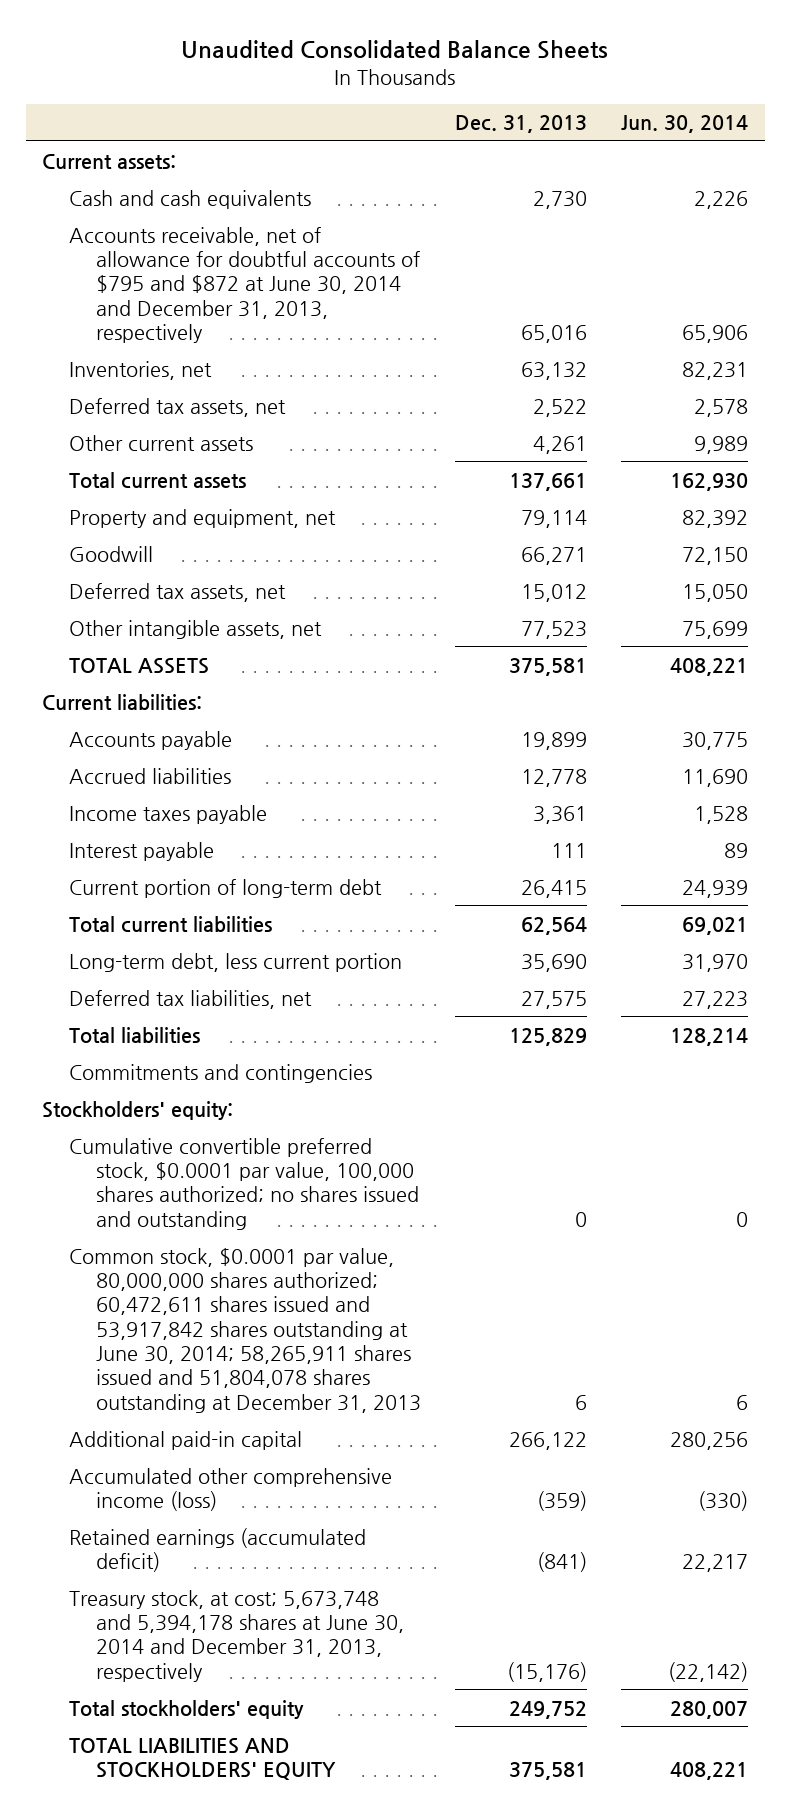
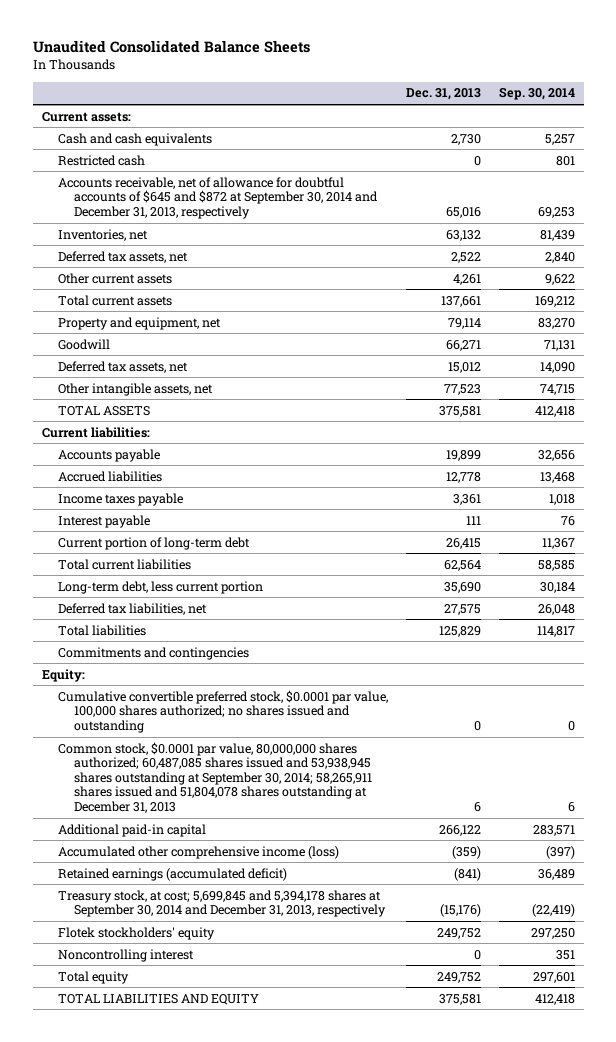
[621,115,749,134] Jun. 30, 2014 -> none
none -> [498,87,575,101] Sep. 30, 2014
none -> [57,154,145,166] Restricted cash
[69,226,421,343] Accounts receivable, net of allowance for doubtful accounts of $795 and $872 at June 30, 2014 and December 31, 2013, respectively -> [57,176,378,219] Accounts receivable, net of allowance for doubtful accounts of $645 and $872 at September 30, 2014 and December 31, 2013, respectively
[42,1100,234,1120] Stockholders' equity: -> [41,668,85,682] Equity:
[69,1247,422,1413] Common stock, $0.0001 par value, 80,000,000 shares authorized; 60,472,611 shares issued and 53,917,842 shares outstanding at June 30, 2014; 58,265,911 shares issued and 51,804,078 shares outstanding at December 31, 2013 -> [57,741,372,813] Common stock, $0.0001 par value, 80,000,000 shares authorized; 60,487,085 shares issued and 53,938,945 shares outstanding at September 30, 2014; 58,265,911 shares issued and 51,804,078 shares outstanding at December 31, 2013
[69,1589,405,1682] Treasury stock, at cost; 5,673,748 and 5,394,178 shares at June 30, 2014 and December 31, 2013, respectively -> [57,889,386,918] Treasury stock, at cost; 5,699,845 and 5,394,178 shares at September 30, 2014 and December 31, 2013, respectively
[69,1699,305,1719] Total stockholders' equity -> [57,926,215,940] Flotek stockholders' equity
none -> [57,948,194,962] Noncontrolling interest
none -> [57,970,129,984] Total equity
[69,1737,337,1780] TOTAL LIABILITIES AND STOCKHOLDERS' EQUITY -> [57,993,259,1005] TOTAL LIABILITIES AND EQUITY

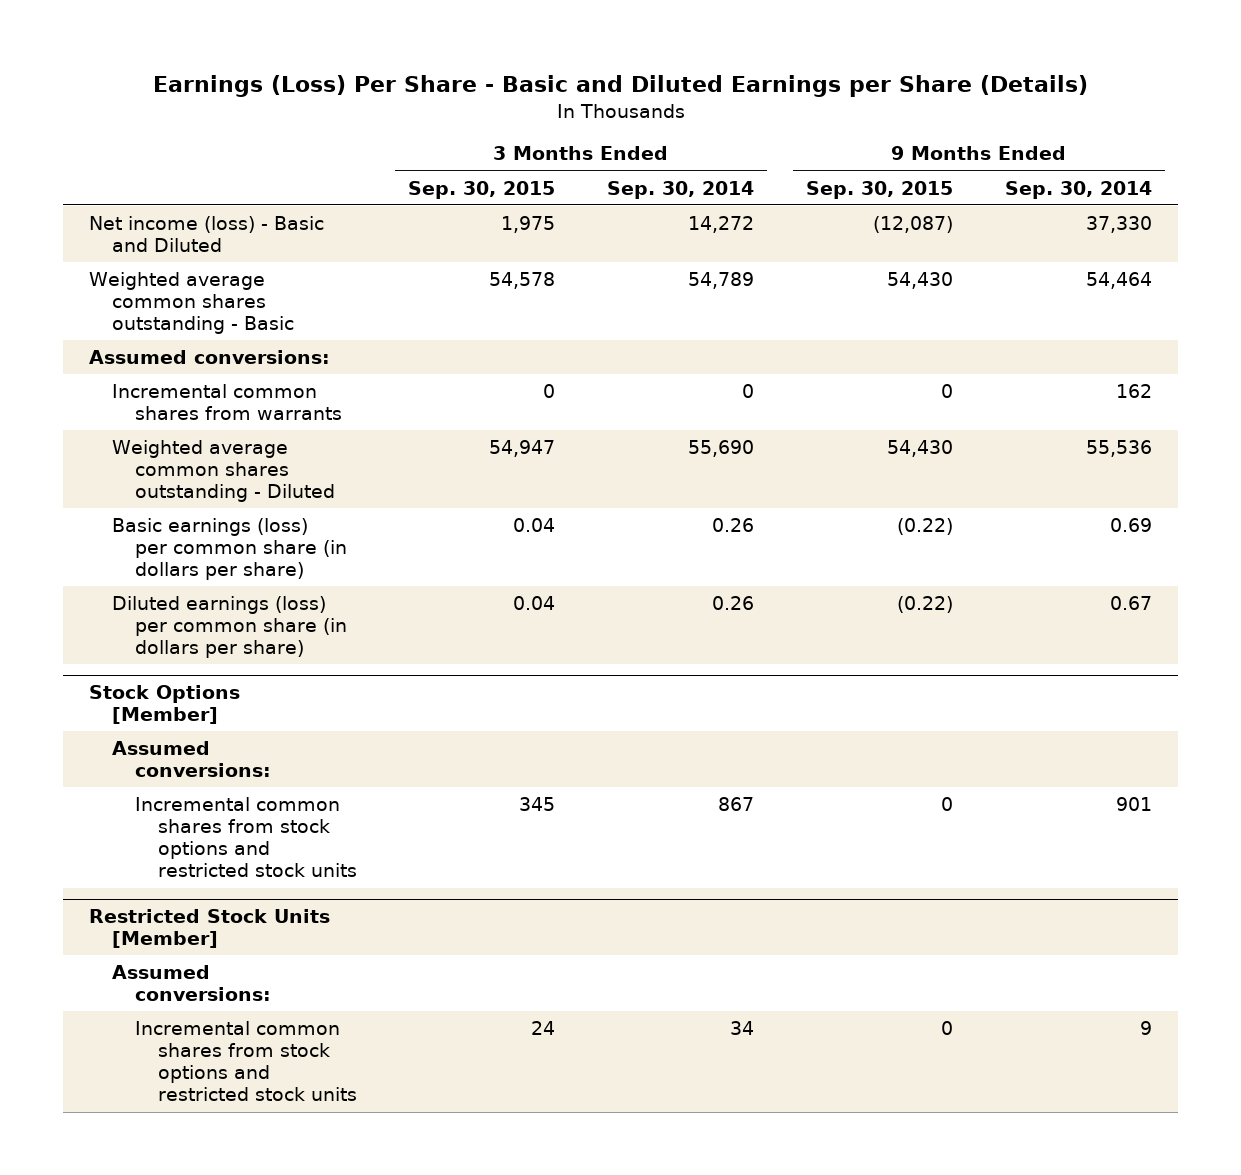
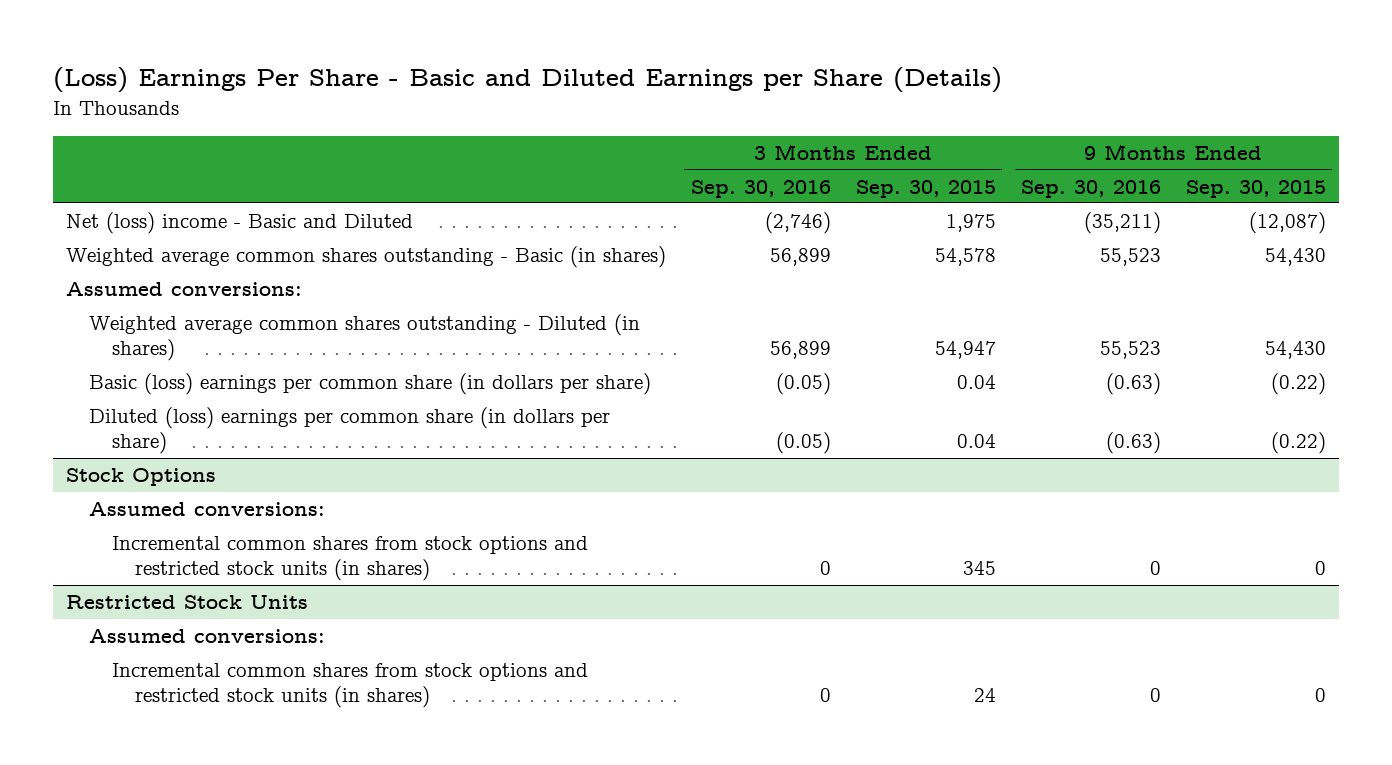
[152,75,1088,98] Earnings (Loss) Per Share - Basic and Diluted Earnings per Share (Details) -> [53,66,1003,93] (Loss) Earnings Per Share - Basic and Diluted Earnings per Share (Details)
[607,180,755,199] Sep. 30, 2014 -> none
[1005,180,1153,199] Sep. 30, 2014 -> none
none -> [690,179,831,198] Sep. 30, 2016
none -> [1020,179,1161,198] Sep. 30, 2016
[89,215,325,253] Net income (loss) - Basic and Diluted -> [65,212,413,235] Net (loss) income - Basic and Diluted
[89,271,294,335] Weighted average common shares outstanding - Basic -> [65,246,666,269] Weighted average common shares outstanding - Basic (in shares)
[111,383,342,421] Incremental common shares from warrants -> none
[111,439,335,503] Weighted average common shares outstanding - Diluted -> [88,314,640,362] Weighted average common shares outstanding - Diluted (in shares)
[111,517,347,581] Basic earnings (loss) per common share (in dollars per share) -> [88,373,651,396] Basic (loss) earnings per common share (in dollars per share)
[111,595,347,659] Diluted earnings (loss) per common share (in dollars per share) -> [88,407,610,455] Diluted (loss) earnings per common share (in dollars per share)
[89,685,241,725] Stock Options [Member] -> [65,468,216,487] Stock Options
[134,796,357,878] Incremental common shares from stock options and restricted stock units -> [111,536,588,582] Incremental common shares from stock options and restricted stock units (in shares)
[89,909,331,949] Restricted Stock Units [Member] -> [65,595,308,610] Restricted Stock Units
[134,1020,357,1102] Incremental common shares from stock options and restricted stock units -> [111,663,588,709] Incremental common shares from stock options and restricted stock units (in shares)

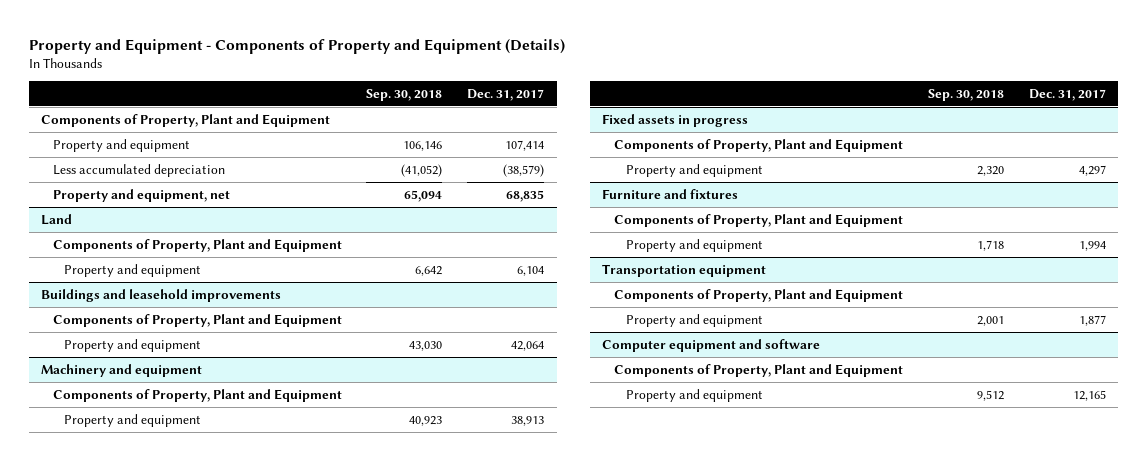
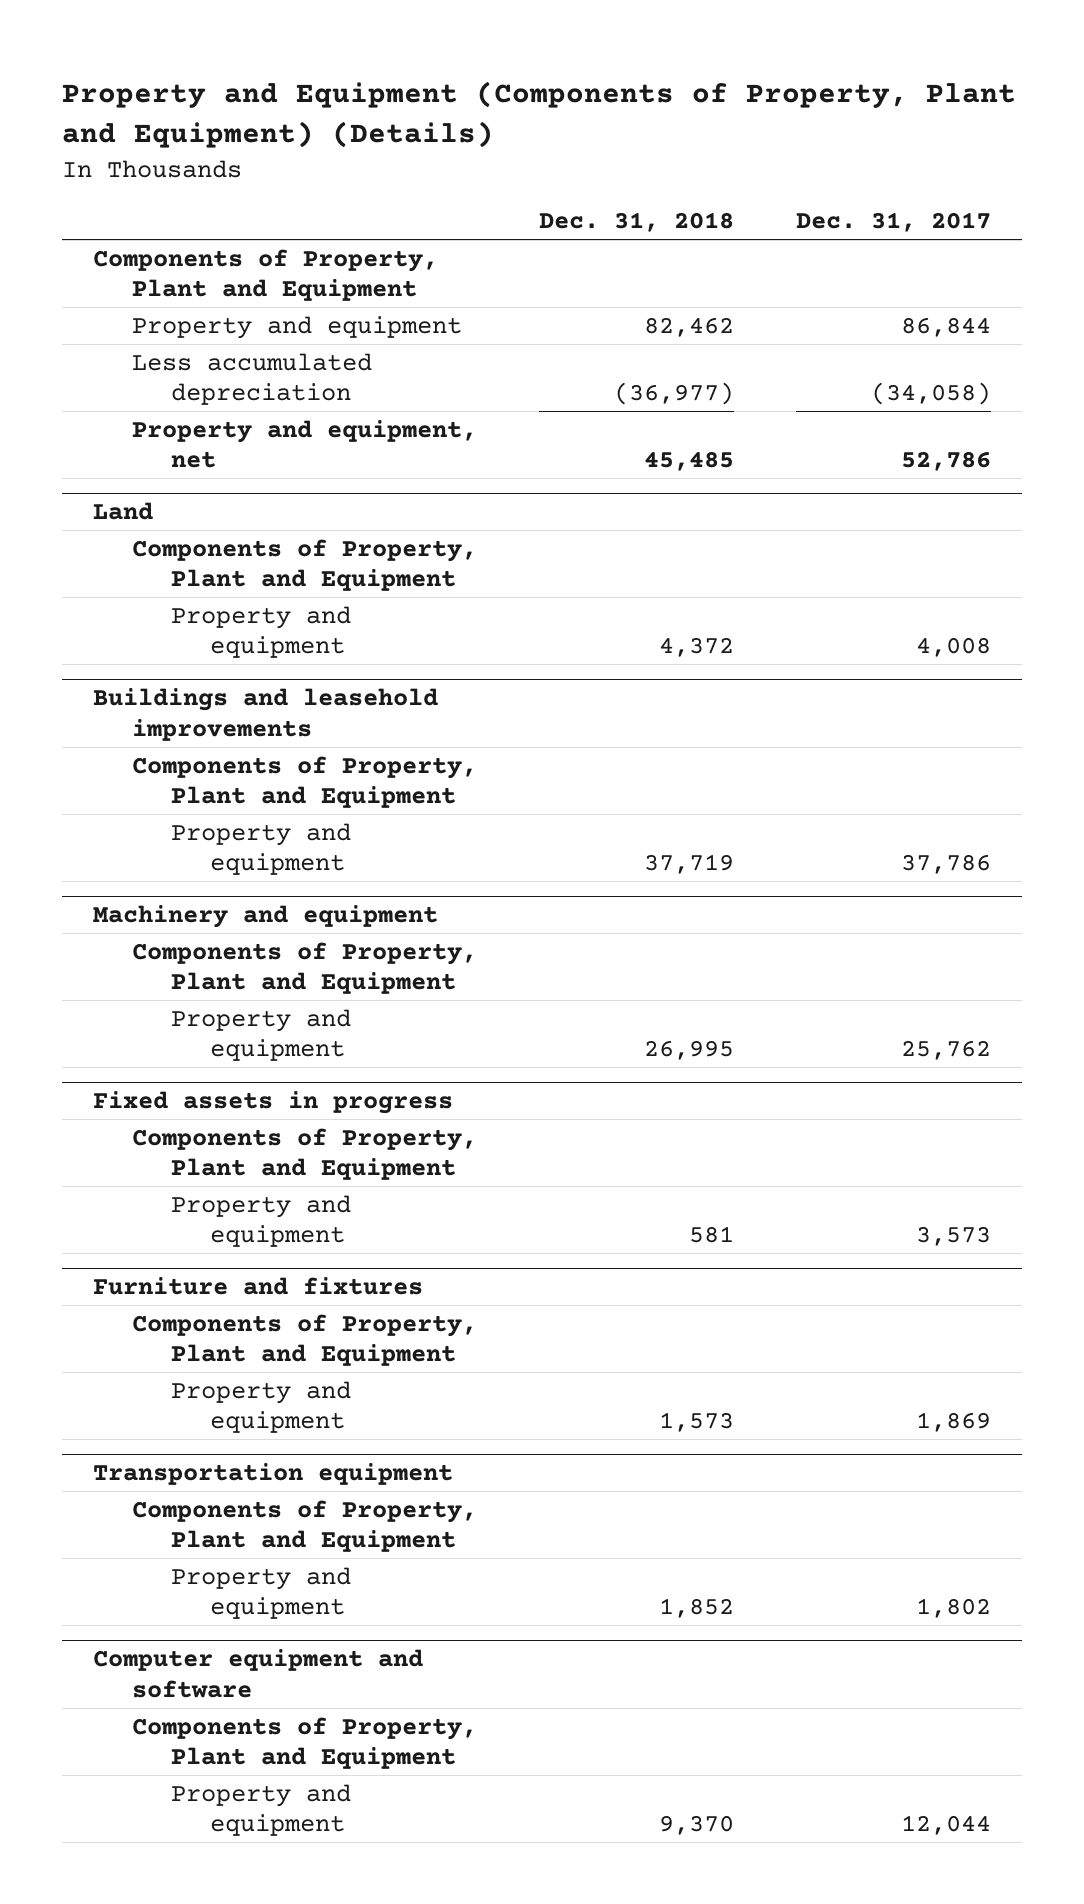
[28,38,565,54] Property and Equipment - Components of Property and Equipment (Details) -> [61,80,1016,148] Property and Equipment (Components of Property, Plant and Equipment) (Details)
[366,88,443,101] Sep. 30, 2018 -> none
none -> [539,212,735,233] Dec. 31, 2018
[505,139,545,151] 107,414 -> [901,316,992,337] 86,844
[503,163,545,177] (38,579) -> [871,382,992,406] (34,058)
[506,189,545,202] 68,835 -> [901,451,992,472] 52,786
[517,265,545,276] 6,104 -> [916,637,992,658] 4,008
[511,340,545,351] 42,064 -> [901,854,992,875] 37,786
[511,415,545,426] 38,913 -> [901,1040,992,1061] 25,762
[1078,164,1106,176] 4,297 -> [916,1226,992,1247] 3,573
[1078,240,1106,251] 1,994 -> [916,1412,992,1433] 1,869
[1078,314,1106,326] 1,877 -> [916,1598,992,1619] 1,802
[1072,389,1106,401] 12,165 -> [901,1815,992,1836] 12,044

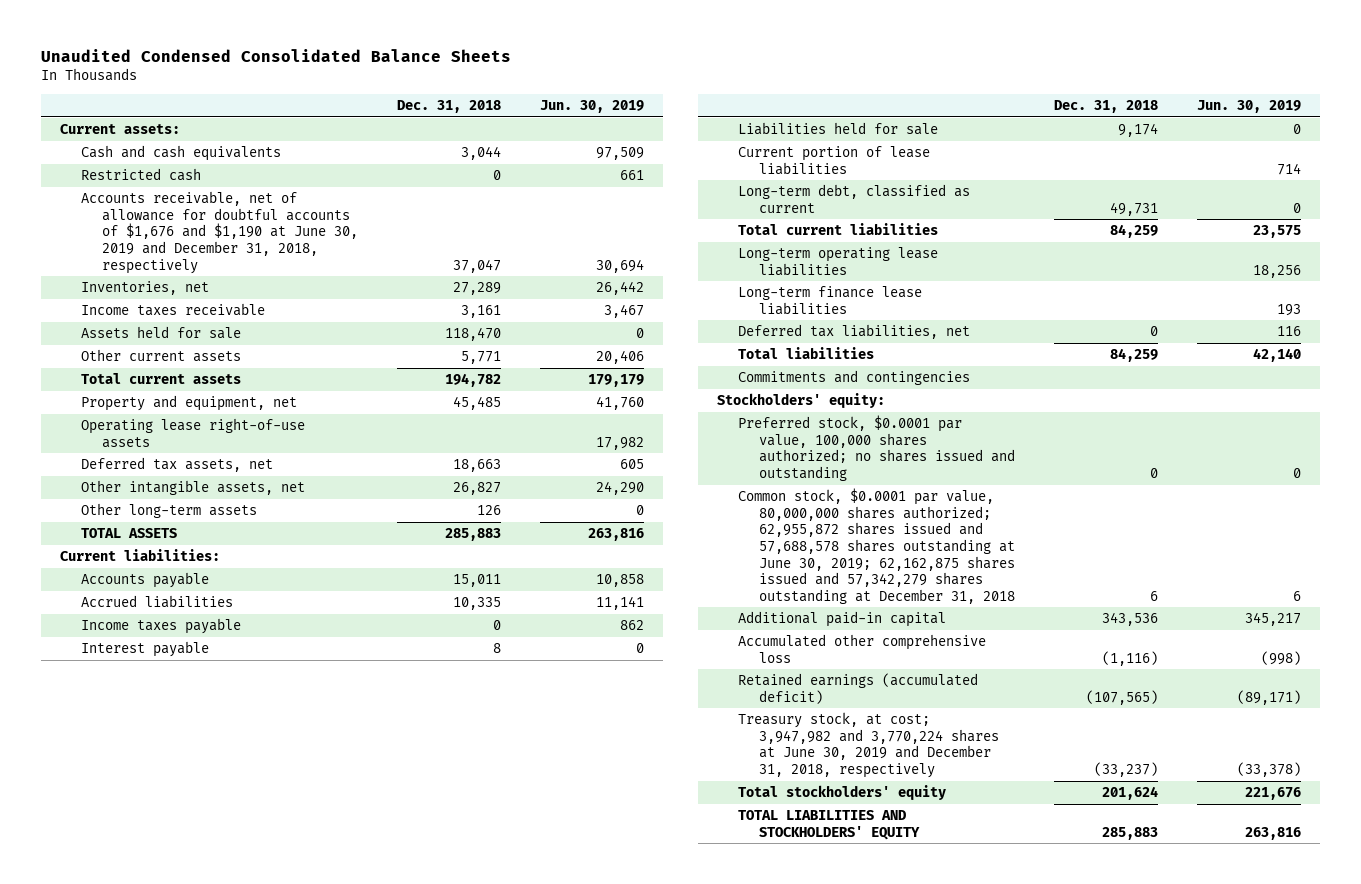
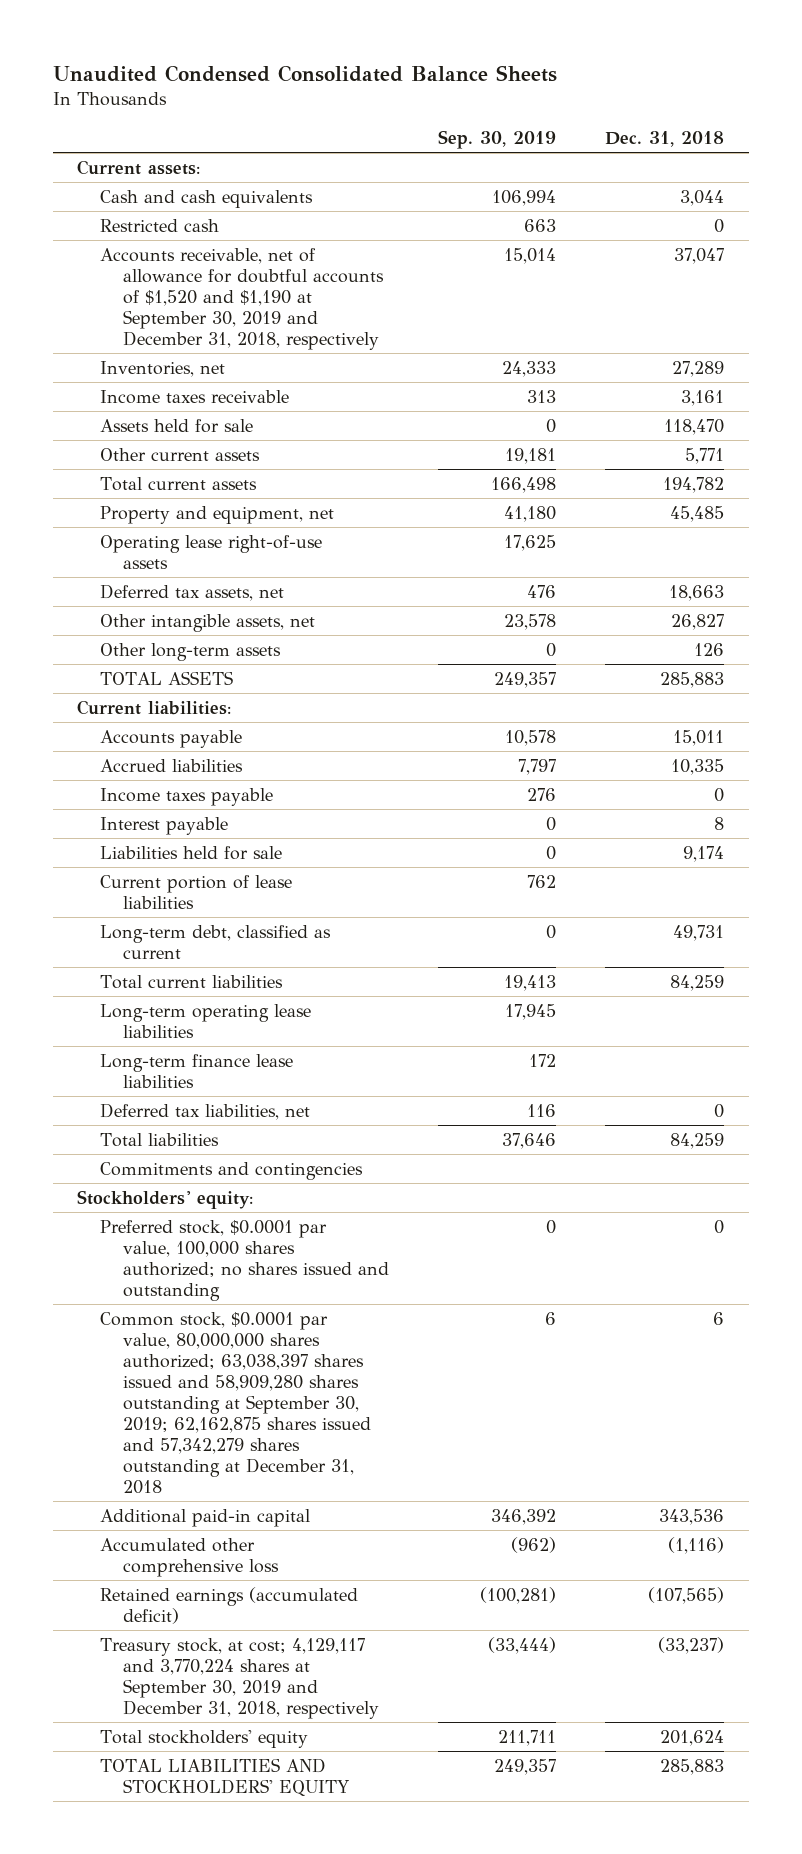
[539,100,644,114] Jun. 30, 2019 -> none
none -> [438,130,557,150] Sep. 30, 2019
[81,191,359,274] Accounts receivable, net of allowance for doubtful accounts of $1,676 and $1,190 at June 30, 2019 and December 31, 2018, respectively -> [99,247,384,350] Accounts receivable, net of allowance for doubtful accounts of $1,520 and $1,190 at September 30, 2019 and December 31, 2018, respectively
[737,488,1015,604] Common stock, $0.0001 par value, 80,000,000 shares authorized; 62,955,872 shares issued and 57,688,578 shares outstanding at June 30, 2019; 62,162,875 shares issued and 57,342,279 shares outstanding at December 31, 2018 -> [99,1311,371,1494] Common stock, $0.0001 par value, 80,000,000 shares authorized; 63,038,397 shares issued and 58,909,280 shares outstanding at September 30, 2019; 62,162,875 shares issued and 57,342,279 shares outstanding at December 31, 2018
[737,712,999,778] Treasury stock, at cost; 3,947,982 and 3,770,224 shares at June 30, 2019 and December 31, 2018, respectively -> [99,1637,379,1719] Treasury stock, at cost; 4,129,117 and 3,770,224 shares at September 30, 2019 and December 31, 2018, respectively

